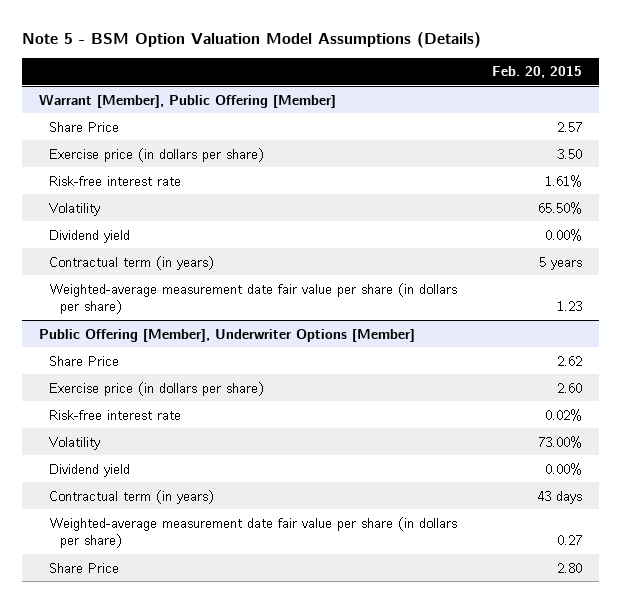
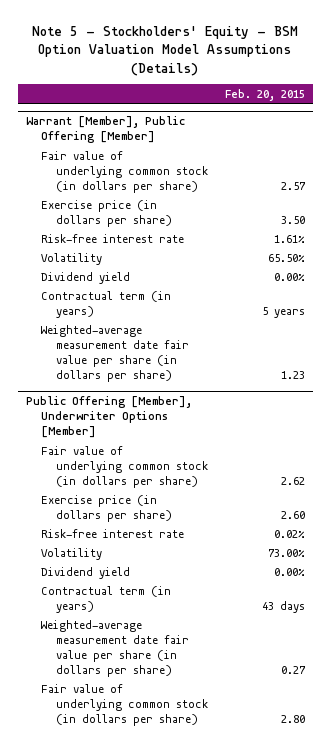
[21,31,481,48] Note 5 - BSM Option Valuation Model Assumptions (Details) -> [32,26,299,76] Note 5 - Stockholders' Equity - BSM Option Valuation Model Assumptions (Details)
[49,121,120,132] Share Price -> [40,150,208,193] Fair value of underlying common stock (in dollars per share)
[49,355,120,366] Share Price -> [40,445,208,488] Fair value of underlying common stock (in dollars per share)
[49,562,120,573] Share Price -> [40,683,208,726] Fair value of underlying common stock (in dollars per share)

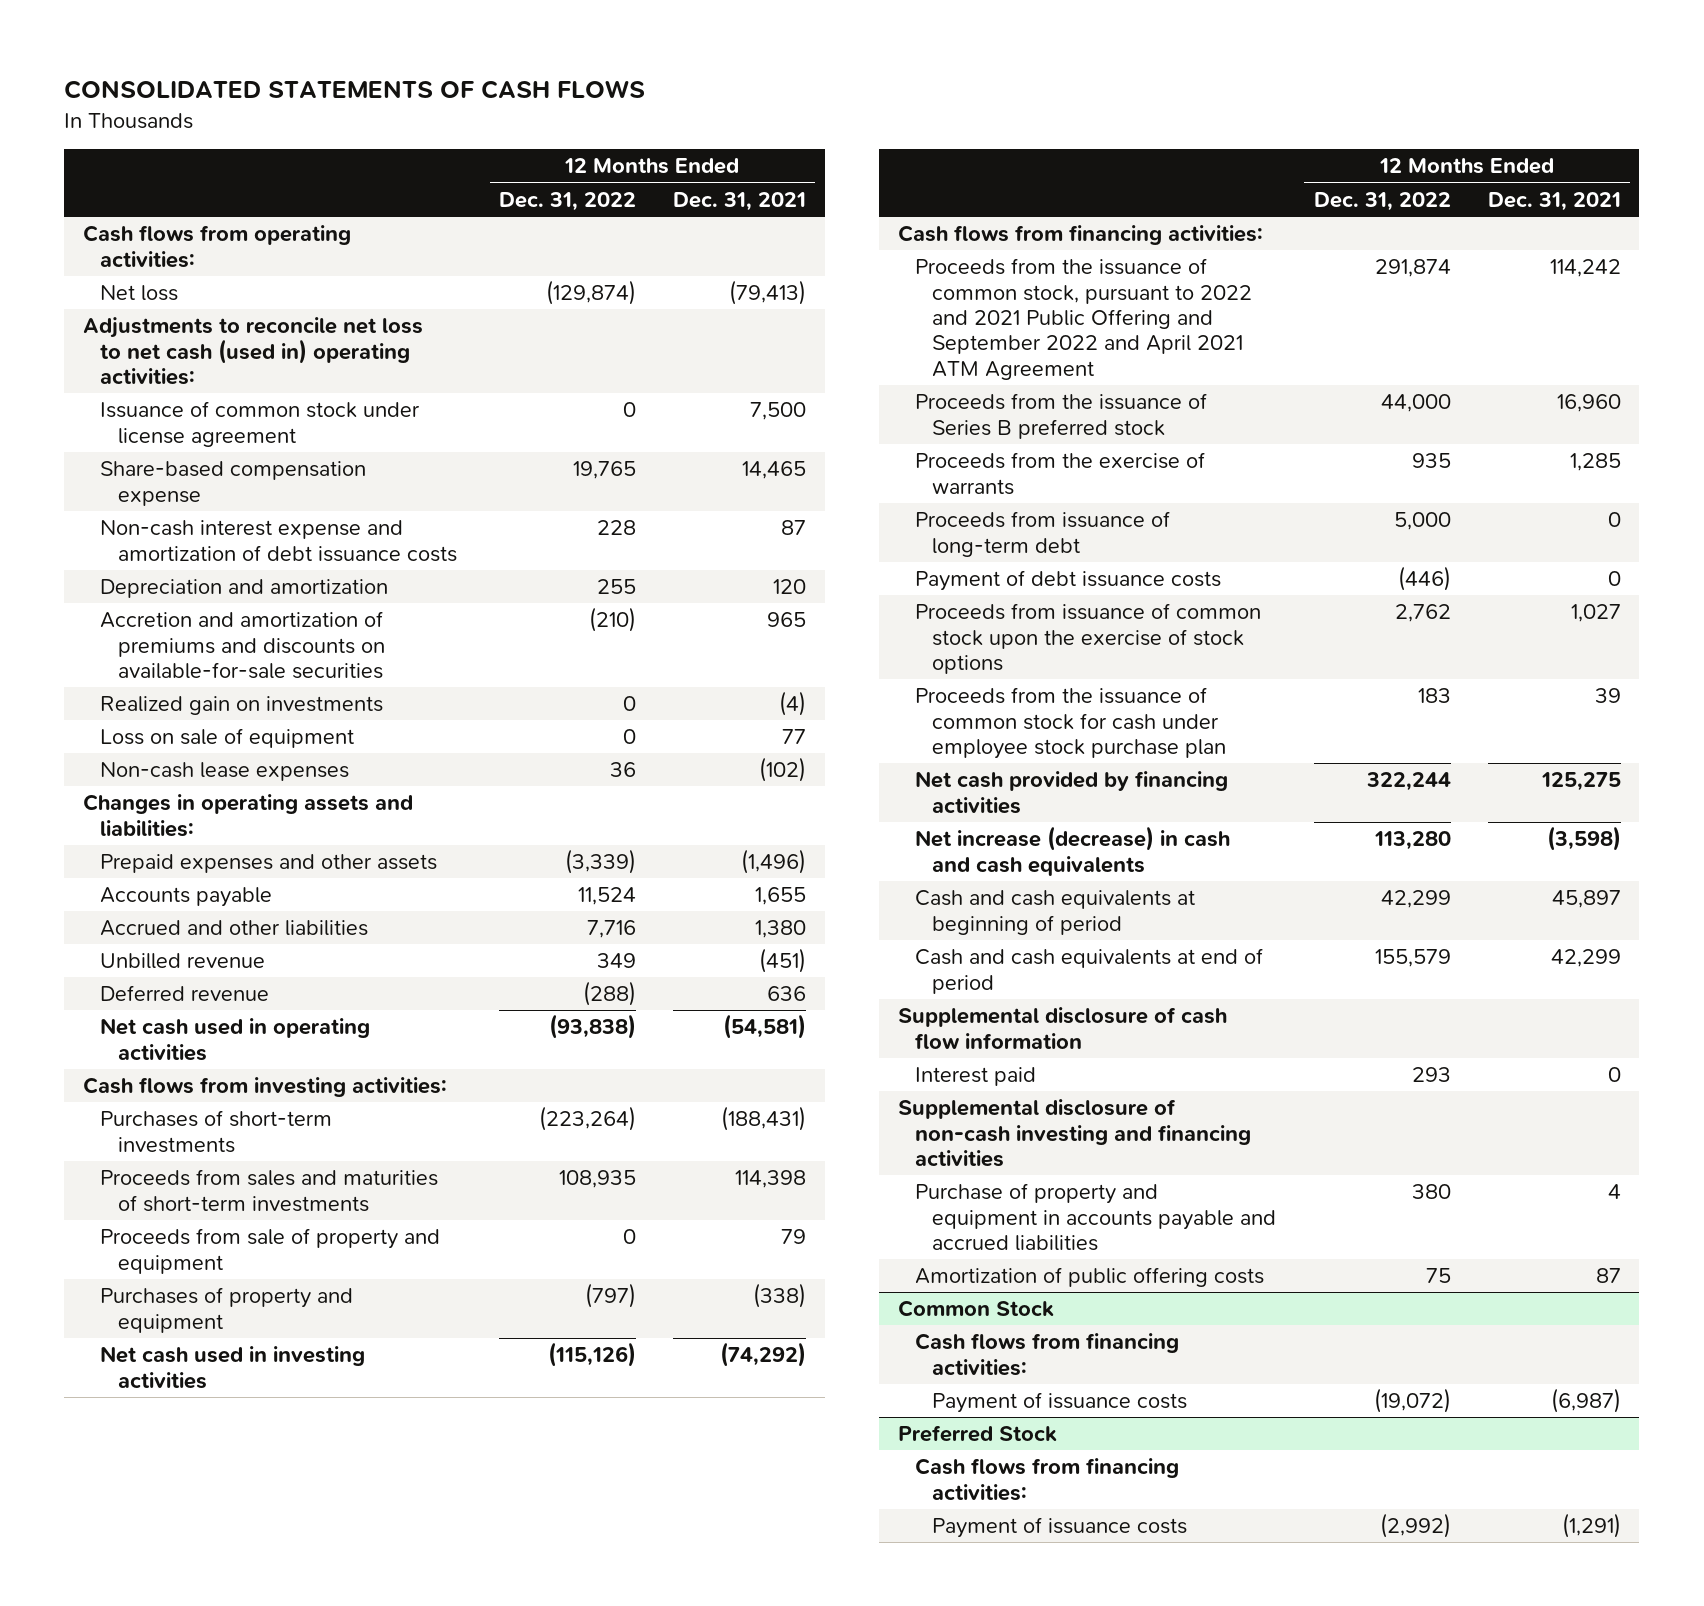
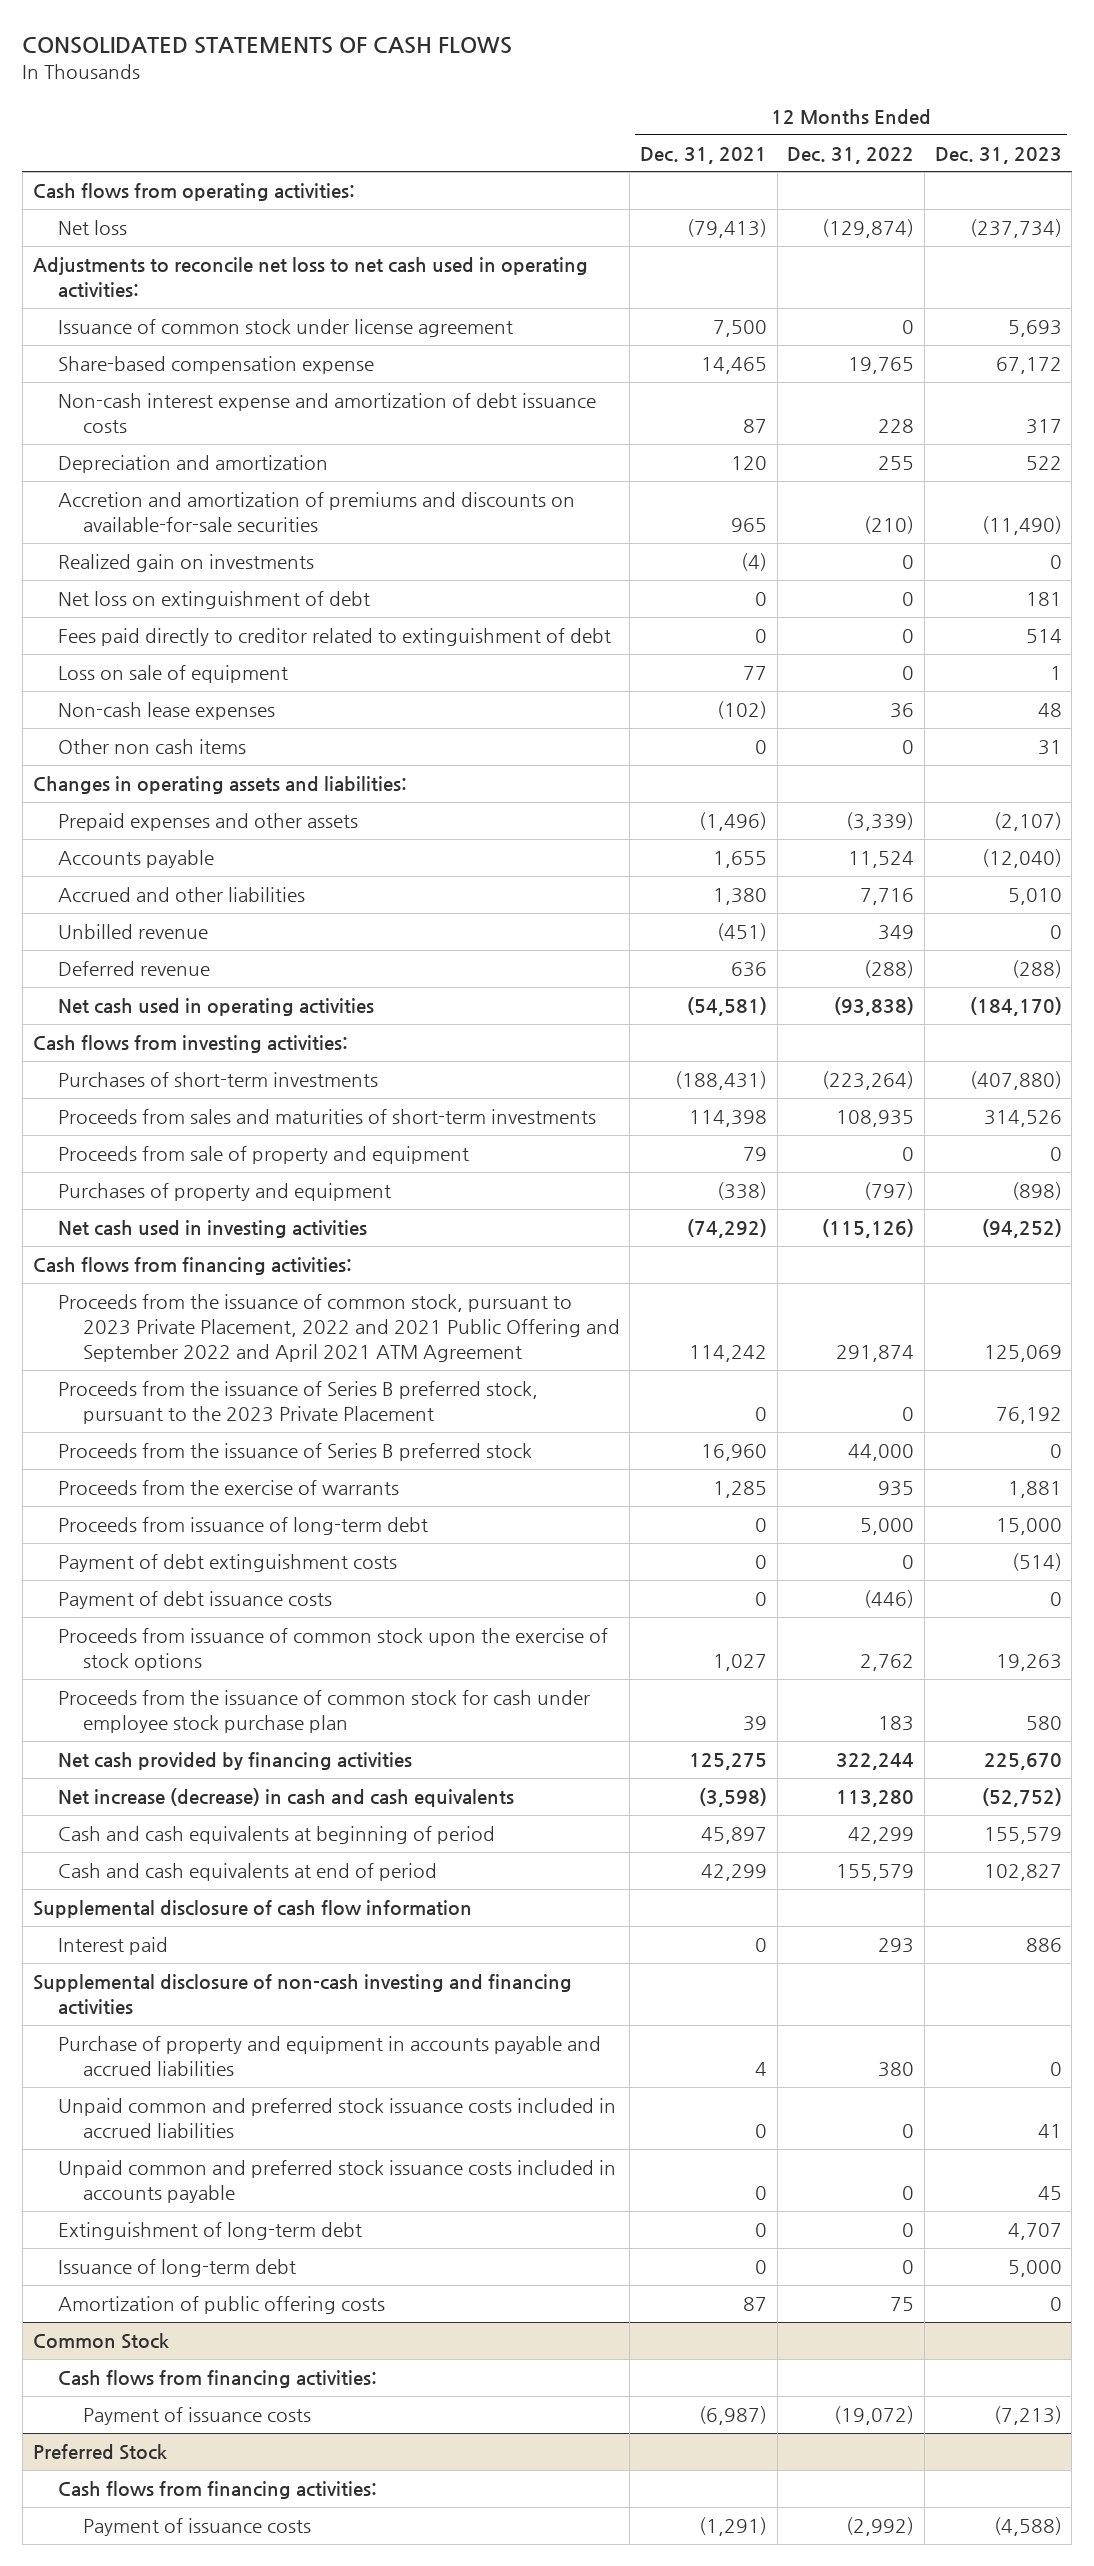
none -> [934,146,1062,164] Dec. 31, 2023
[83,317,424,385] Adjustments to reconcile net loss to net cash (used in) operating activities: -> [32,257,588,299] Adjustments to reconcile net loss to net cash used in operating activities:
none -> [57,591,370,610] Net loss on extinguishment of debt
none -> [57,628,611,647] Fees paid directly to creditor related to extinguishment of debt
none -> [57,739,246,755] Other non cash items
[915,258,1253,380] Proceeds from the issuance of common stock, pursuant to 2022 and 2021 Public Offering and September 2022 and April 2021 ATM Agreement -> [57,1294,620,1362] Proceeds from the issuance of common stock, pursuant to 2023 Private Placement, 2022 and 2021 Public Offering and September 2022 and April 2021 ATM Agreement
none -> [57,1381,538,1425] Proceeds from the issuance of Series B preferred stock, pursuant to the 2023 Private Placement
none -> [57,1554,397,1573] Payment of debt extinguishment costs
none -> [57,2098,616,2139] Unpaid common and preferred stock issuance costs included in accrued liabilities
none -> [57,2160,616,2204] Unpaid common and preferred stock issuance costs included in accounts payable
none -> [57,2222,362,2241] Extinguishment of long-term debt
none -> [57,2259,296,2278] Issuance of long-term debt

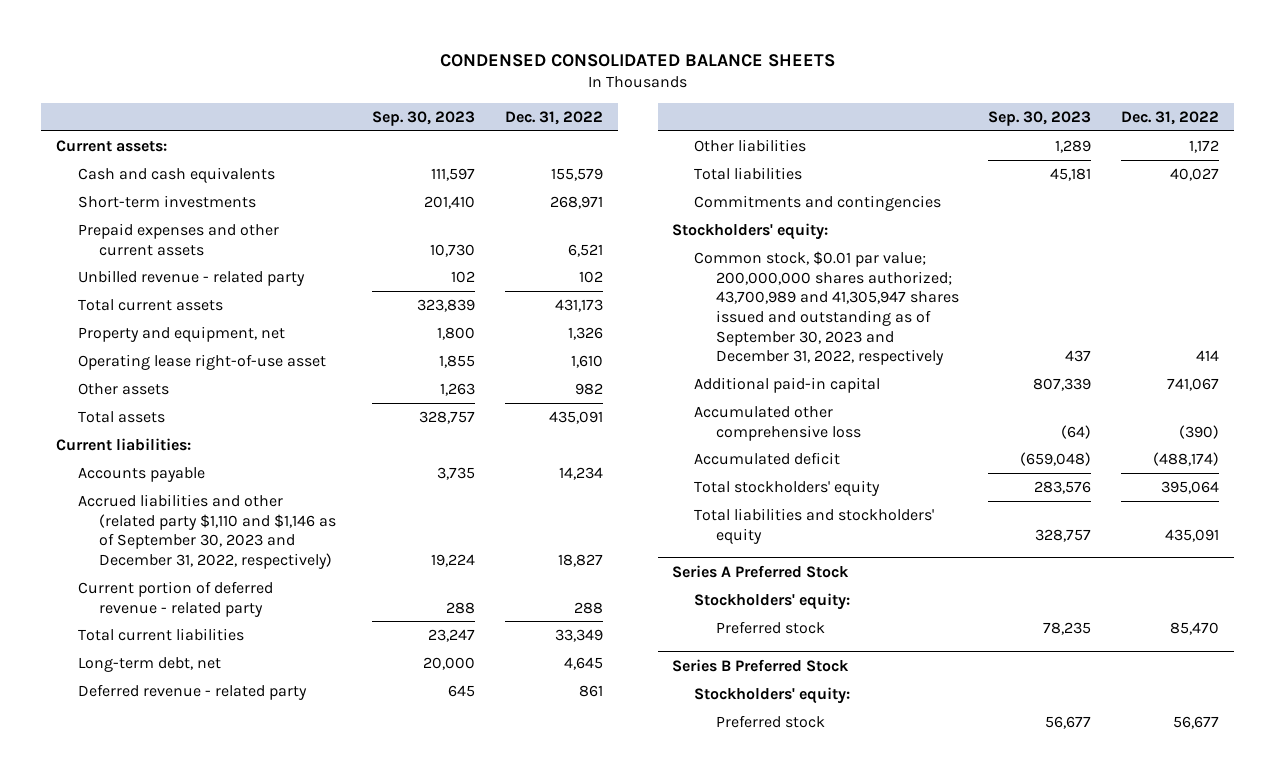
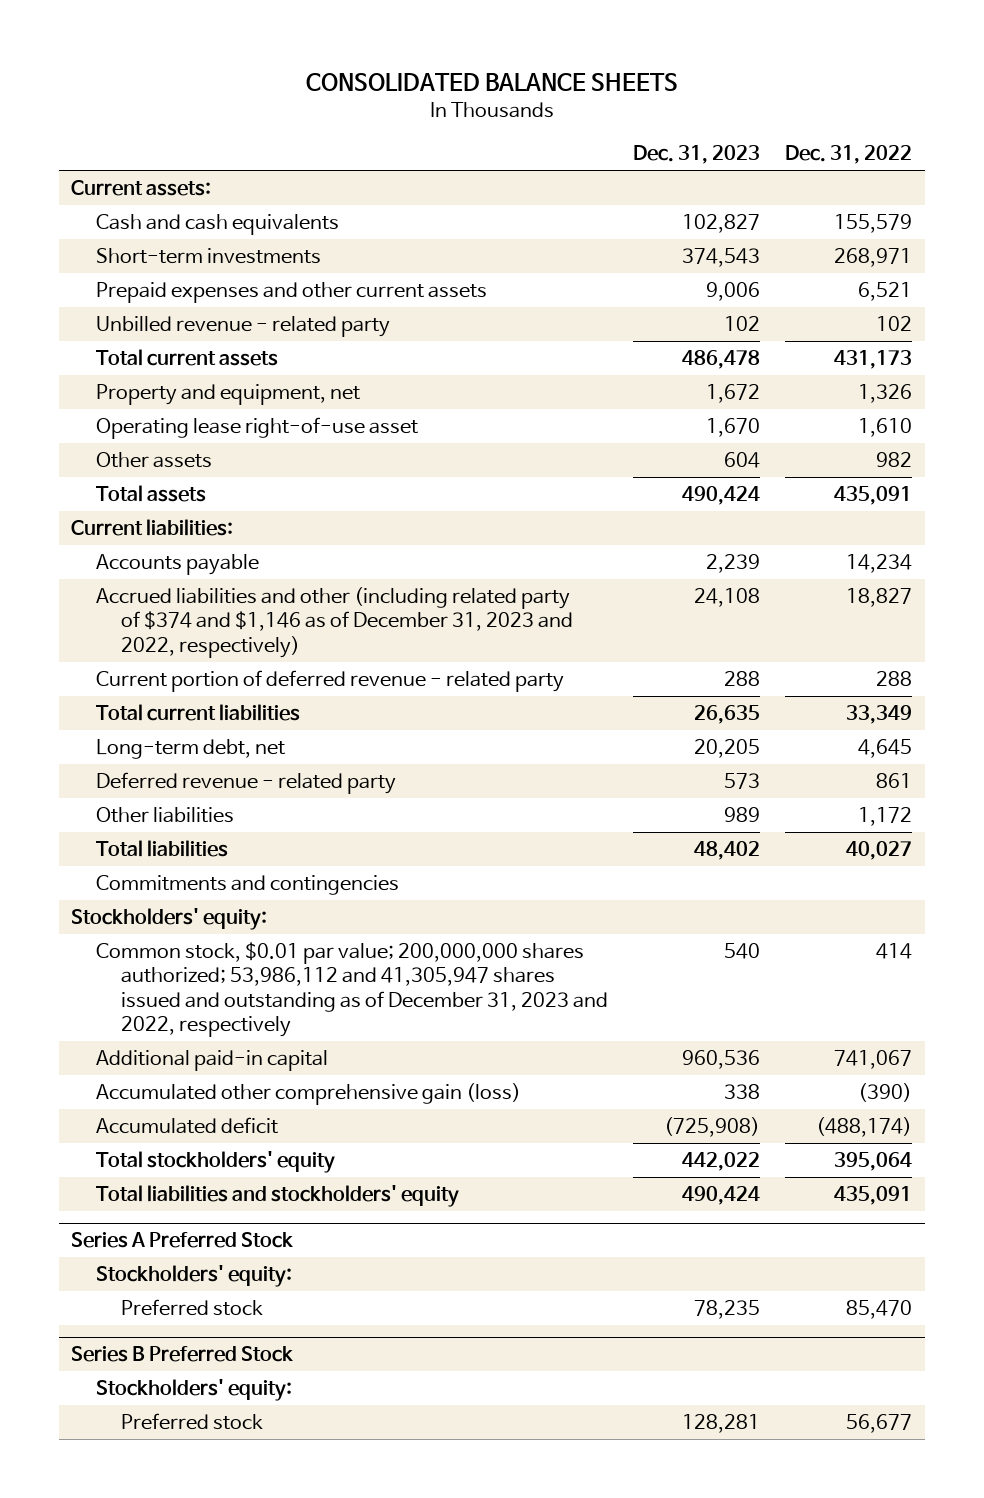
[439,53,835,67] CONDENSED CONSOLIDATED BALANCE SHEETS -> [305,72,678,91] CONSOLIDATED BALANCE SHEETS
[372,111,476,127] Sep. 30, 2023 -> none
none -> [633,145,761,165] Dec. 31, 2023
[77,493,337,569] Accrued liabilities and other (related party $1,110 and $1,146 as of September 30, 2023 and December 31, 2022, respectively) -> [96,586,574,658] Accrued liabilities and other (including related party of $374 and $1,146 as of December 31, 2023 and 2022, respectively)
[694,250,959,366] Common stock, $0.01 par value; 200,000,000 shares authorized; 43,700,989 and 41,305,947 shares issued and outstanding as of September 30, 2023 and December 31, 2022, respectively -> [96,941,609,1038] Common stock, $0.01 par value; 200,000,000 shares authorized; 53,986,112 and 41,305,947 shares issued and outstanding as of December 31, 2023 and 2022, respectively
[694,405,861,441] Accumulated other comprehensive loss -> [96,1082,522,1105] Accumulated other comprehensive gain (loss)

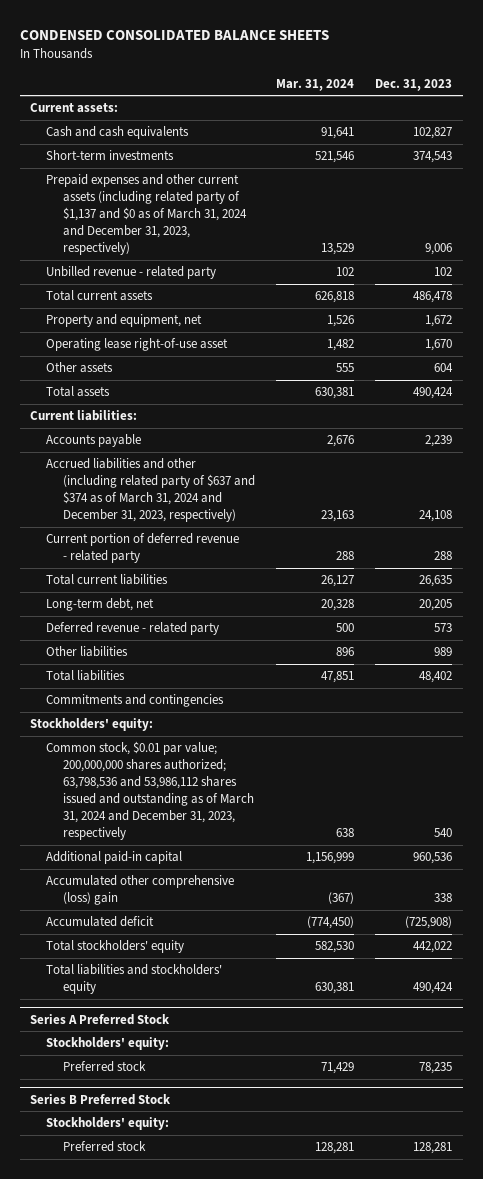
[305,72,678,91] CONSOLIDATED BALANCE SHEETS -> [19,30,329,41] CONDENSED CONSOLIDATED BALANCE SHEETS
[785,145,913,165] Dec. 31, 2022 -> none
none -> [275,78,354,91] Mar. 31, 2024
[96,281,488,303] Prepaid expenses and other current assets -> [46,174,247,256] Prepaid expenses and other current assets (including related party of $1,137 and $0 as of March 31, 2024 and December 31, 2023, respectively)
[96,586,574,658] Accrued liabilities and other (including related party of $374 and $1,146 as of December 31, 2023 and 2022, respectively) -> [46,458,255,523] Accrued liabilities and other (including related party of $637 and $374 as of March 31, 2024 and December 31, 2023, respectively)
[96,941,609,1038] Common stock, $0.01 par value; 200,000,000 shares authorized; 53,986,112 and 41,305,947 shares issued and outstanding as of December 31, 2023 and 2022, respectively -> [46,741,254,841] Common stock, $0.01 par value; 200,000,000 shares authorized; 63,798,536 and 53,986,112 shares issued and outstanding as of March 31, 2024 and December 31, 2023, respectively
[96,1082,522,1105] Accumulated other comprehensive gain (loss) -> [46,875,235,906] Accumulated other comprehensive (loss) gain

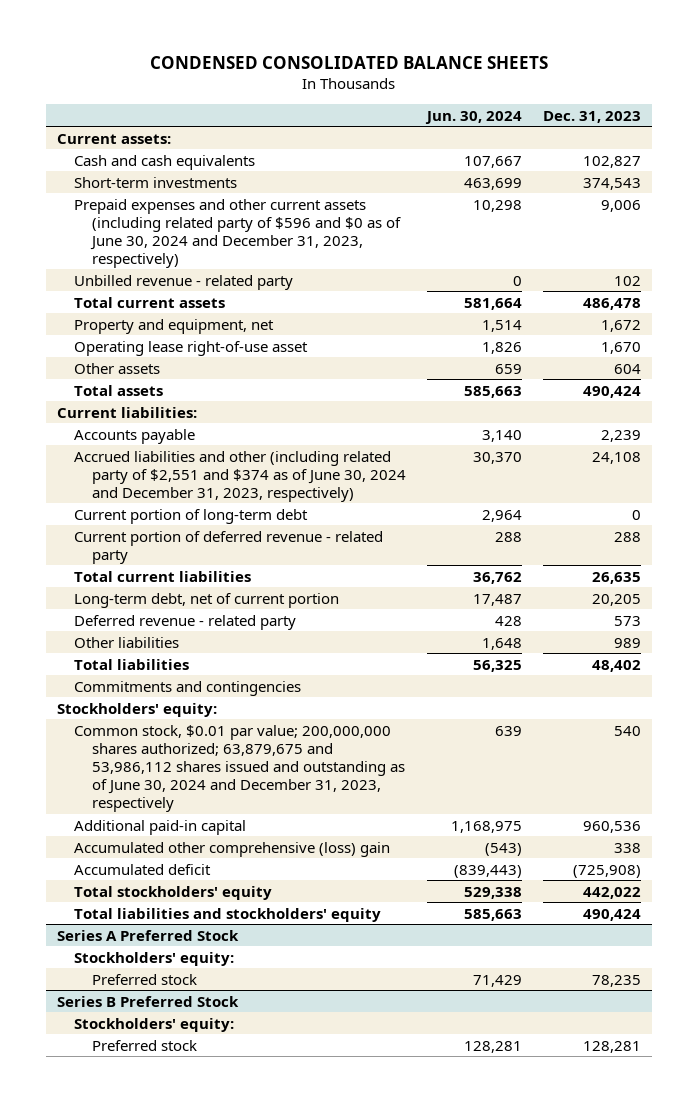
[275,78,354,91] Mar. 31, 2024 -> none
none -> [425,110,523,124] Jun. 30, 2024
[46,174,247,256] Prepaid expenses and other current assets (including related party of $1,137 and $0 as of March 31, 2024 and December 31, 2023, respectively) -> [74,198,401,268] Prepaid expenses and other current assets (including related party of $596 and $0 as of June 30, 2024 and December 31, 2023, respectively)
[46,458,255,523] Accrued liabilities and other (including related party of $637 and $374 as of March 31, 2024 and December 31, 2023, respectively) -> [74,450,406,502] Accrued liabilities and other (including related party of $2,551 and $374 as of June 30, 2024 and December 31, 2023, respectively)
none -> [74,508,309,524] Current portion of long-term debt
[46,598,155,612] Long-term debt, net -> [74,592,340,608] Long-term debt, net of current portion
[46,741,254,841] Common stock, $0.01 par value; 200,000,000 shares authorized; 63,798,536 and 53,986,112 shares issued and outstanding as of March 31, 2024 and December 31, 2023, respectively -> [74,724,405,812] Common stock, $0.01 par value; 200,000,000 shares authorized; 63,879,675 and 53,986,112 shares issued and outstanding as of June 30, 2024 and December 31, 2023, respectively

